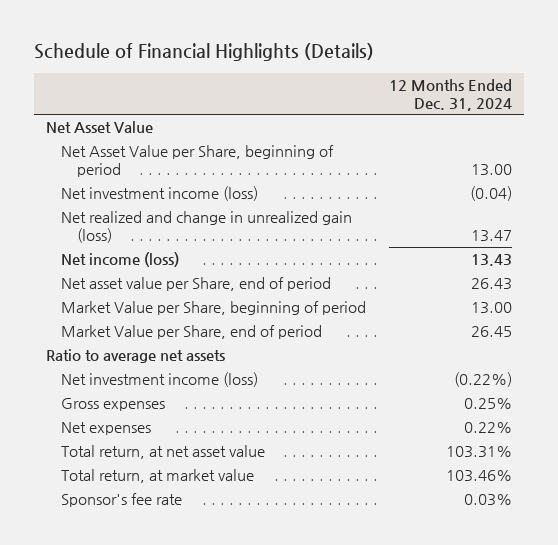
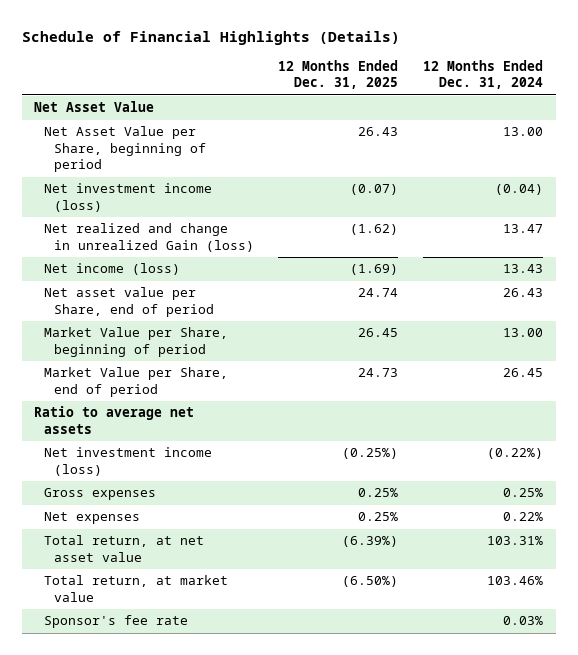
none -> [278,59,399,90] 12 Months Ended Dec. 31, 2025
[61,211,353,243] Net realized and change in unrealized gain (loss) -> [44,223,254,252] Net realized and change in unrealized Gain (loss)

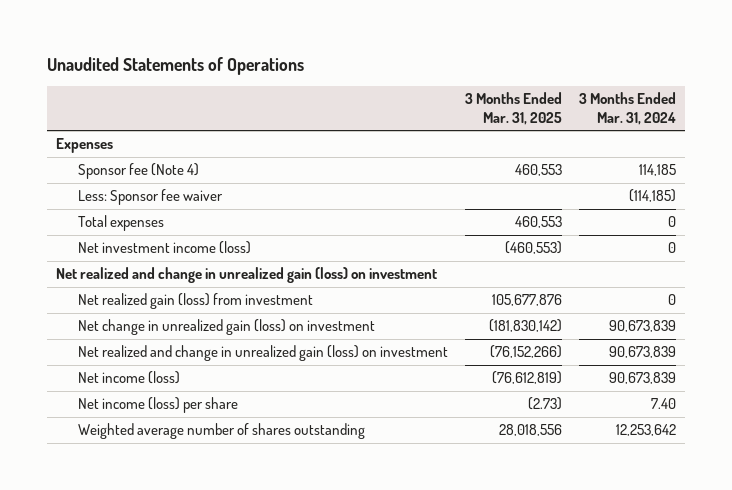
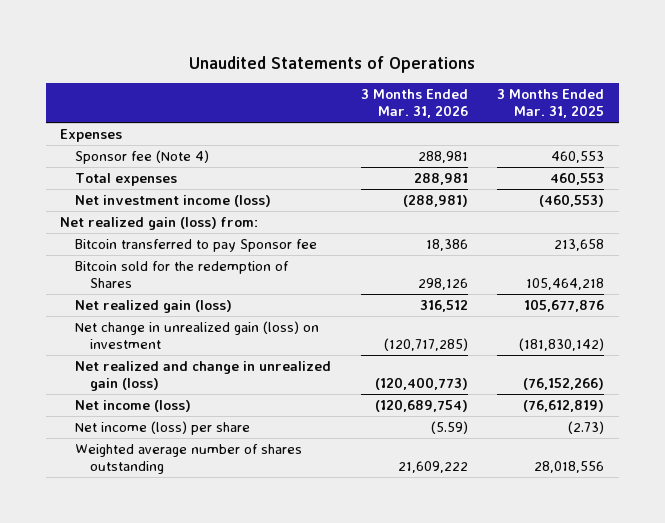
[579,92,677,125] 3 Months Ended Mar. 31, 2024 -> none
none -> [360,88,468,119] 3 Months Ended Mar. 31, 2026
[77,189,223,206] Less: Sponsor fee waiver -> none
[55,267,437,284] Net realized and change in unrealized gain (loss) on investment -> none
none -> [60,216,259,230] Net realized gain (loss) from:
none -> [75,238,318,252] Bitcoin transferred to pay Sponsor fee
none -> [75,260,290,289] Bitcoin sold for the redemption of Shares
[77,293,313,310] Net realized gain (loss) from investment -> [75,299,233,313] Net realized gain (loss)
[77,345,448,362] Net realized and change in unrealized gain (loss) on investment -> [75,360,332,392] Net realized and change in unrealized gain (loss)

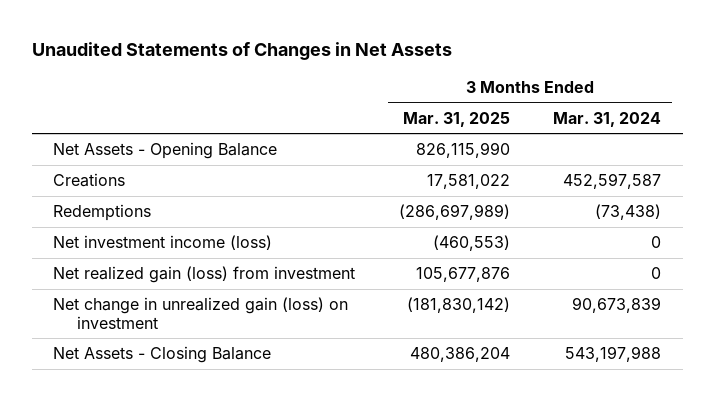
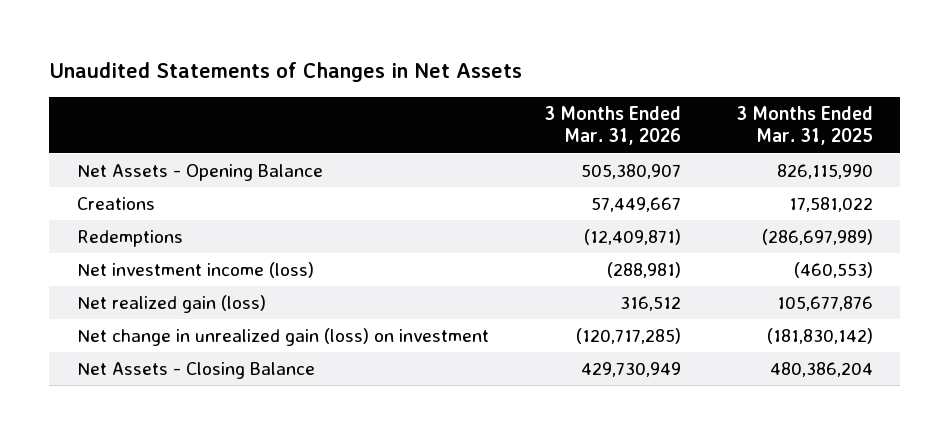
[552,111,661,127] Mar. 31, 2024 -> none
none -> [543,106,681,146] 3 Months Ended Mar. 31, 2026
[53,266,356,284] Net realized gain (loss) from investment -> [76,295,266,314] Net realized gain (loss)

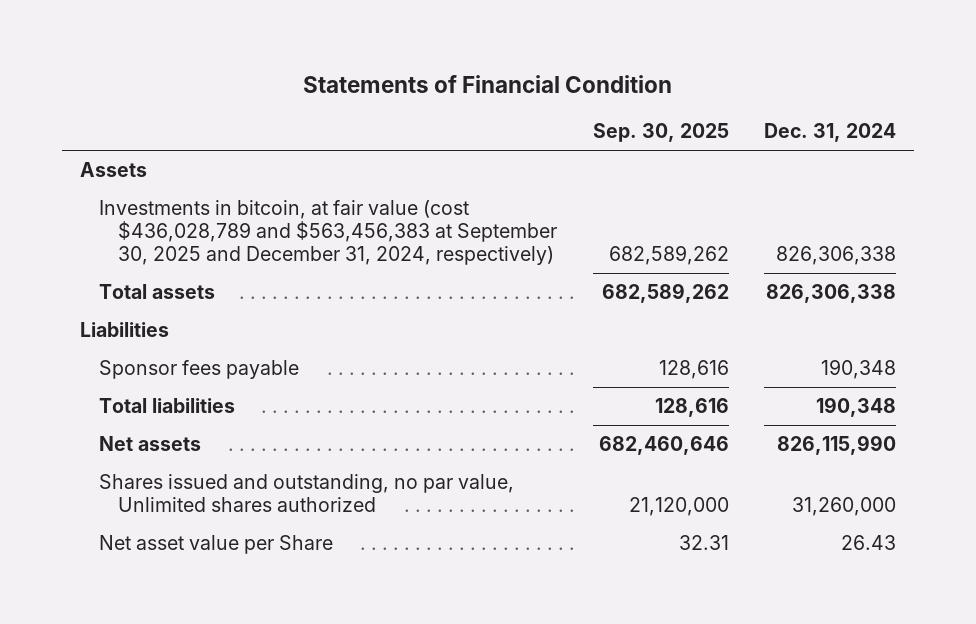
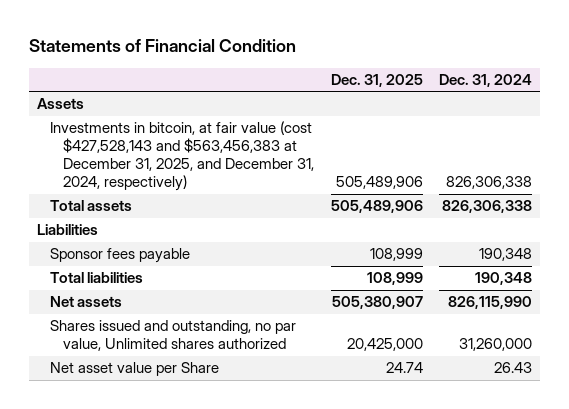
[592,123,729,143] Sep. 30, 2025 -> none
none -> [330,73,423,87] Dec. 31, 2025
[99,200,558,266] Investments in bitcoin, at fair value (cost $436,028,789 and $563,456,383 at September 30, 2025 and December 31, 2024, respectively) -> [50,121,315,192] Investments in bitcoin, at fair value (cost $427,528,143 and $563,456,383 at December 31, 2025, and December 31, 2024, respectively)

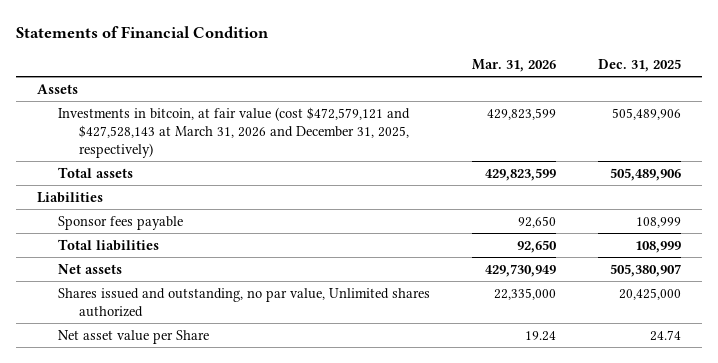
[439,73,533,87] Dec. 31, 2024 -> none
none -> [471,59,556,73] Mar. 31, 2026
[50,121,315,192] Investments in bitcoin, at fair value (cost $427,528,143 and $563,456,383 at December 31, 2025, and December 31, 2024, respectively) -> [57,106,410,159] Investments in bitcoin, at fair value (cost $472,579,121 and $427,528,143 at March 31, 2026 and December 31, 2025, respectively)

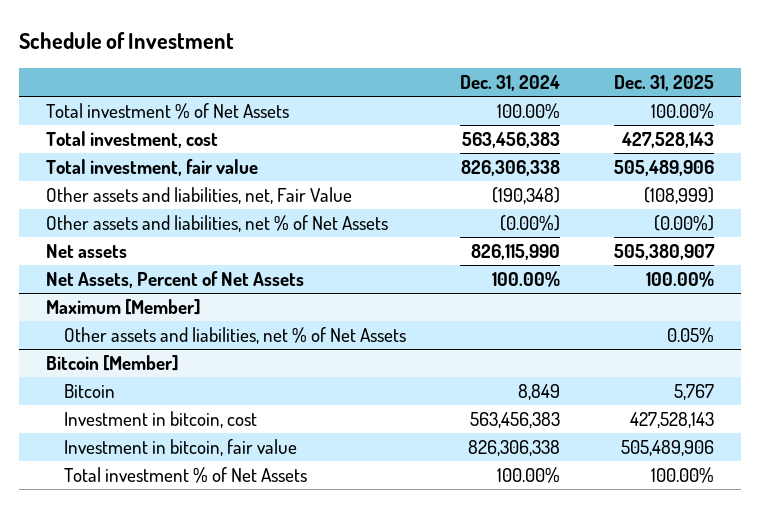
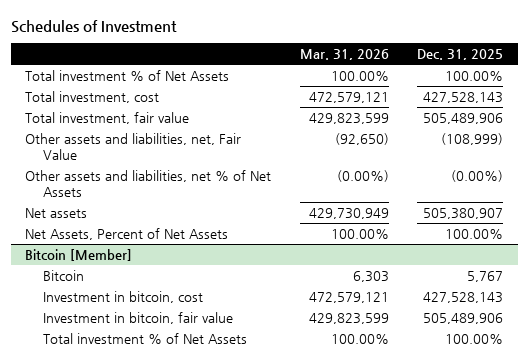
[19,31,235,49] Schedule of Investment -> [11,19,178,33] Schedules of Investment
[459,75,560,92] Dec. 31, 2024 -> none
none -> [299,49,389,61] Mar. 31, 2026
[46,299,202,316] Maximum [Member] -> none
[63,327,406,345] Other assets and liabilities, net % of Net Assets -> none

